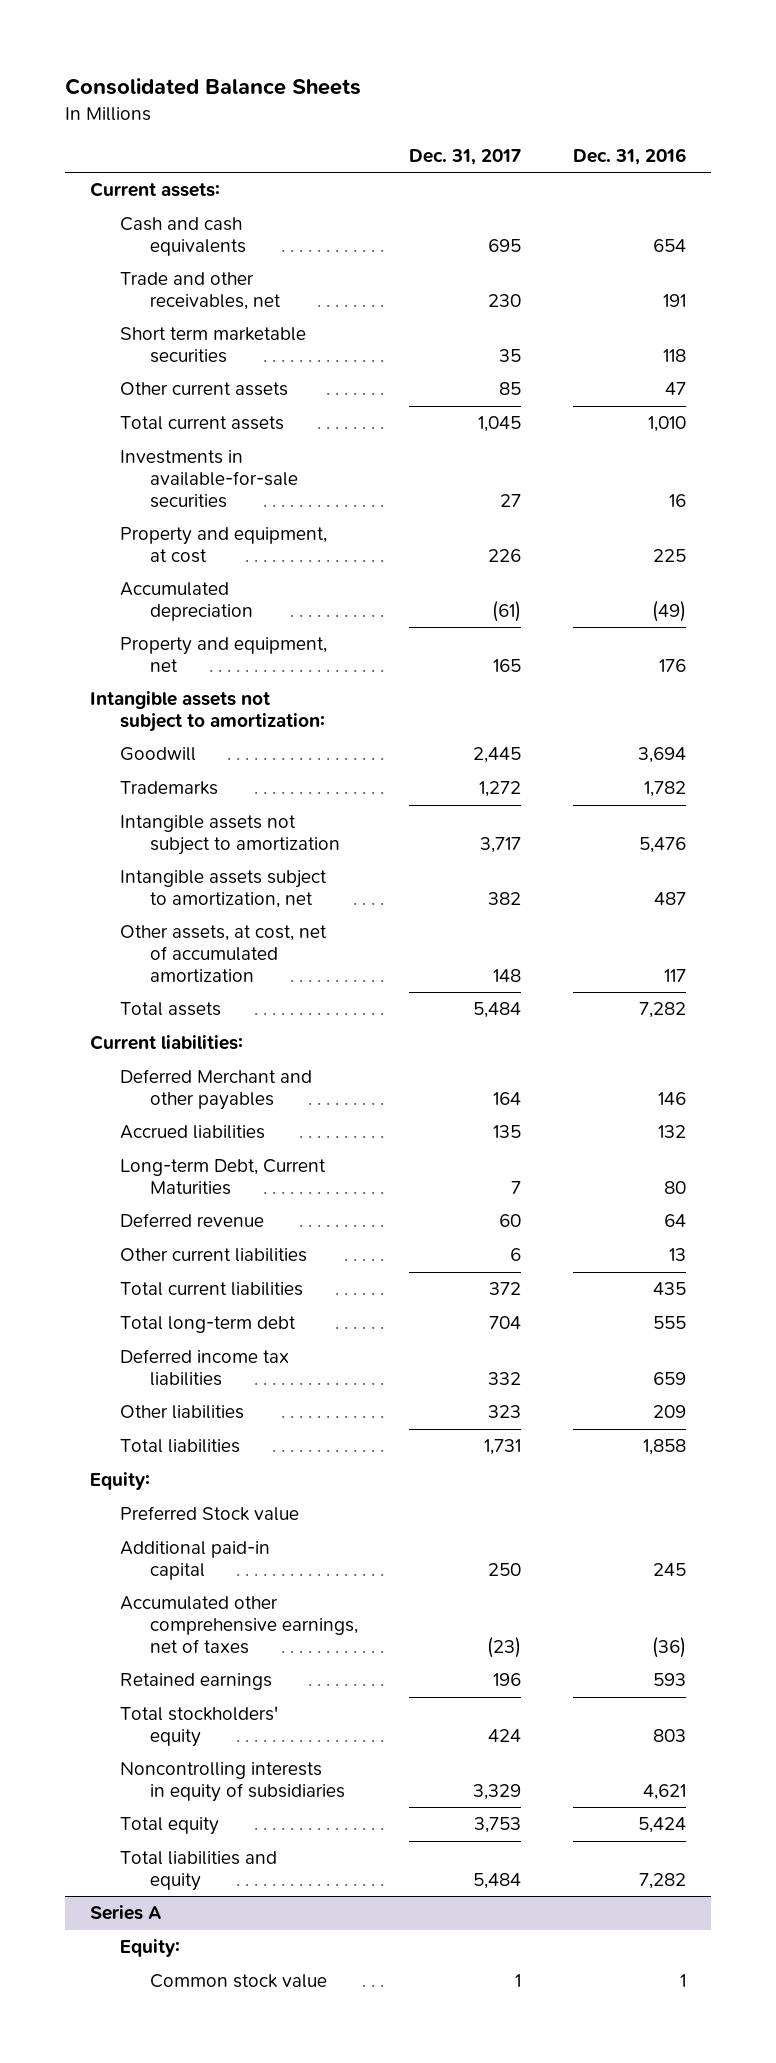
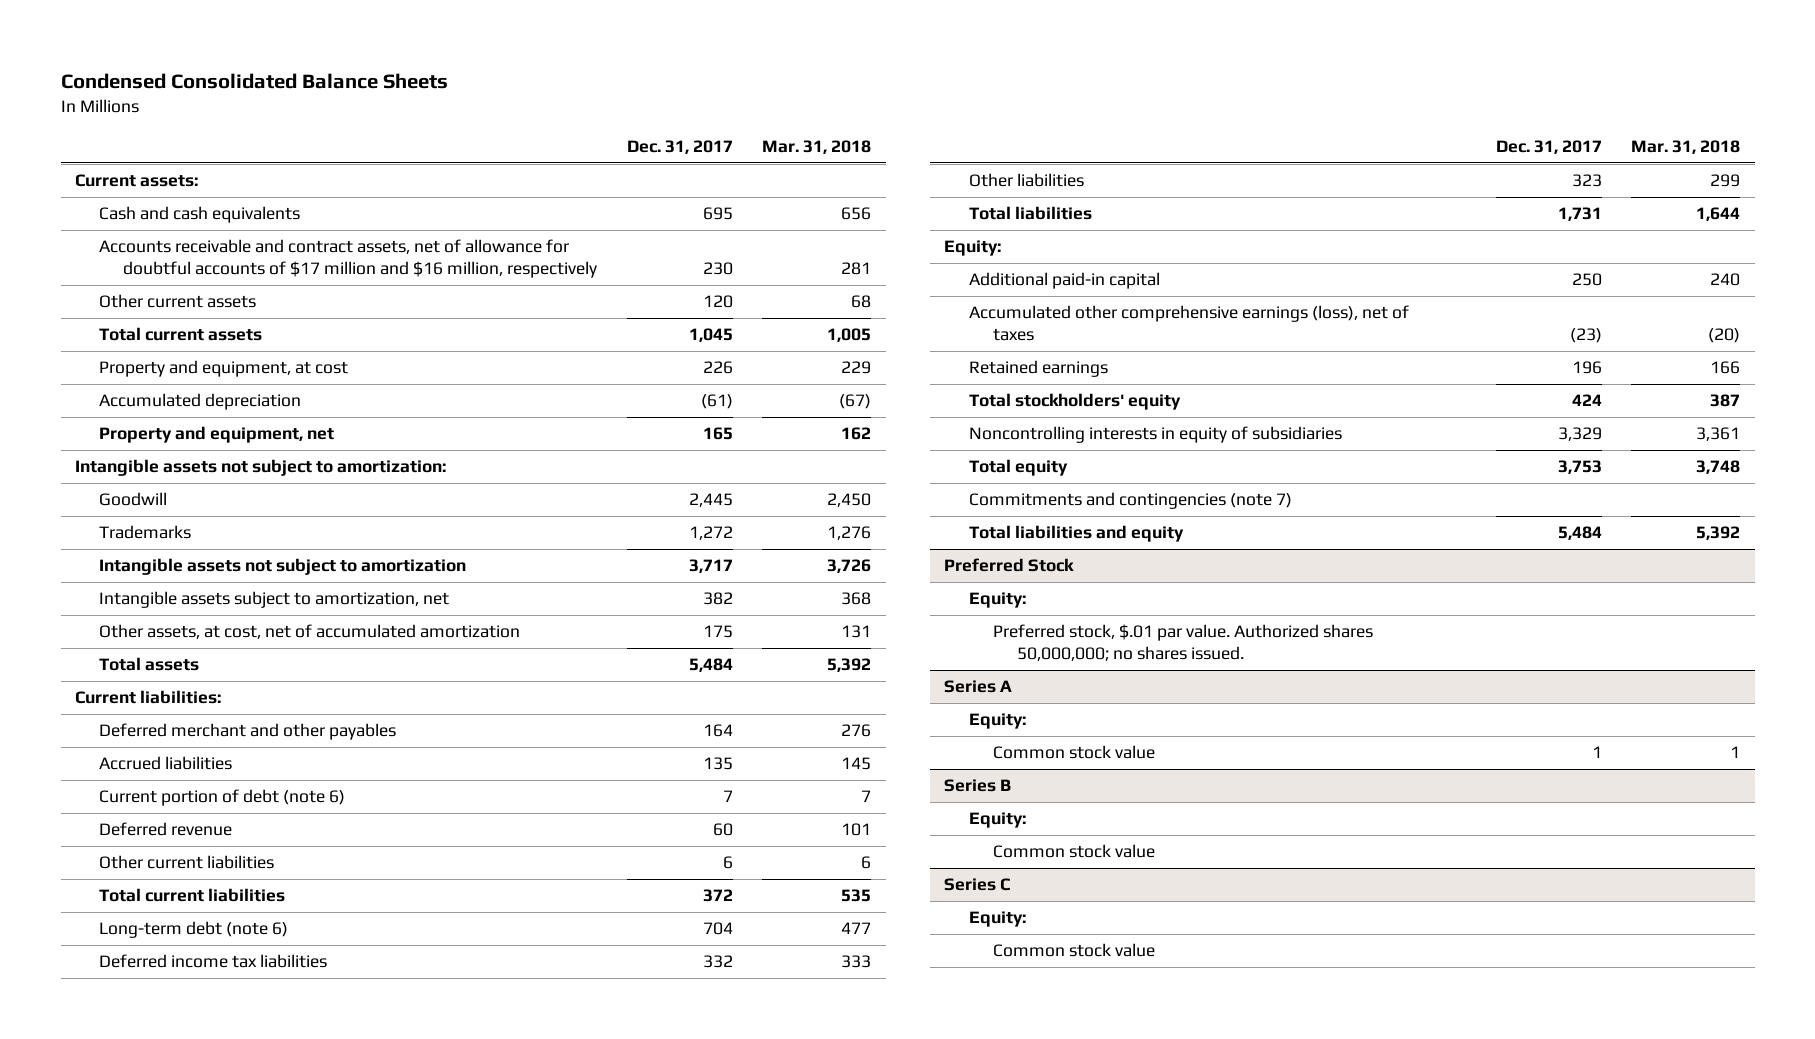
[64,78,361,96] Consolidated Balance Sheets -> [60,72,448,89] Condensed Consolidated Balance Sheets
[572,148,686,166] Dec. 31, 2016 -> none
none -> [762,139,872,154] Mar. 31, 2018
[120,272,282,311] Trade and other receivables, net -> none
[120,327,307,364] Short term marketable securities -> none
none -> [99,239,598,279] Accounts receivable and contract assets, net of allowance for doubtful accounts of $17 million and $16 million, respectively
[499,382,522,396] 85 -> [702,295,733,309] 120
[120,450,299,508] Investments in available-for-sale securities -> none
[493,968,522,982] 148 -> [702,625,733,639] 175
[120,1069,313,1111] Deferred Merchant and other payables -> [99,723,397,741] Deferred merchant and other payables
[120,1159,327,1196] Long-term Debt, Current Maturities -> [99,789,346,807] Current portion of debt (note 6)
[120,1316,297,1334] Total long-term debt -> [99,921,289,939] Long-term debt (note 6)
[120,1506,300,1522] Preferred Stock value -> none
[120,1596,359,1654] Accumulated other comprehensive earnings, net of taxes -> [968,305,1409,342] Accumulated other comprehensive earnings (loss), net of taxes
none -> [968,492,1292,510] Commitments and contingencies (note 7)
none -> [944,558,1075,573] Preferred Stock
none -> [968,592,1026,609] Equity:
none -> [992,624,1373,662] Preferred stock, $.01 par value. Authorized shares 50,000,000; no shares issued.
none -> [944,779,1012,793] Series B
none -> [968,812,1026,829] Equity:
none -> [992,844,1155,859] Common stock value
none -> [944,878,1011,892] Series C
none -> [968,911,1026,928] Equity:
none -> [992,943,1155,958] Common stock value

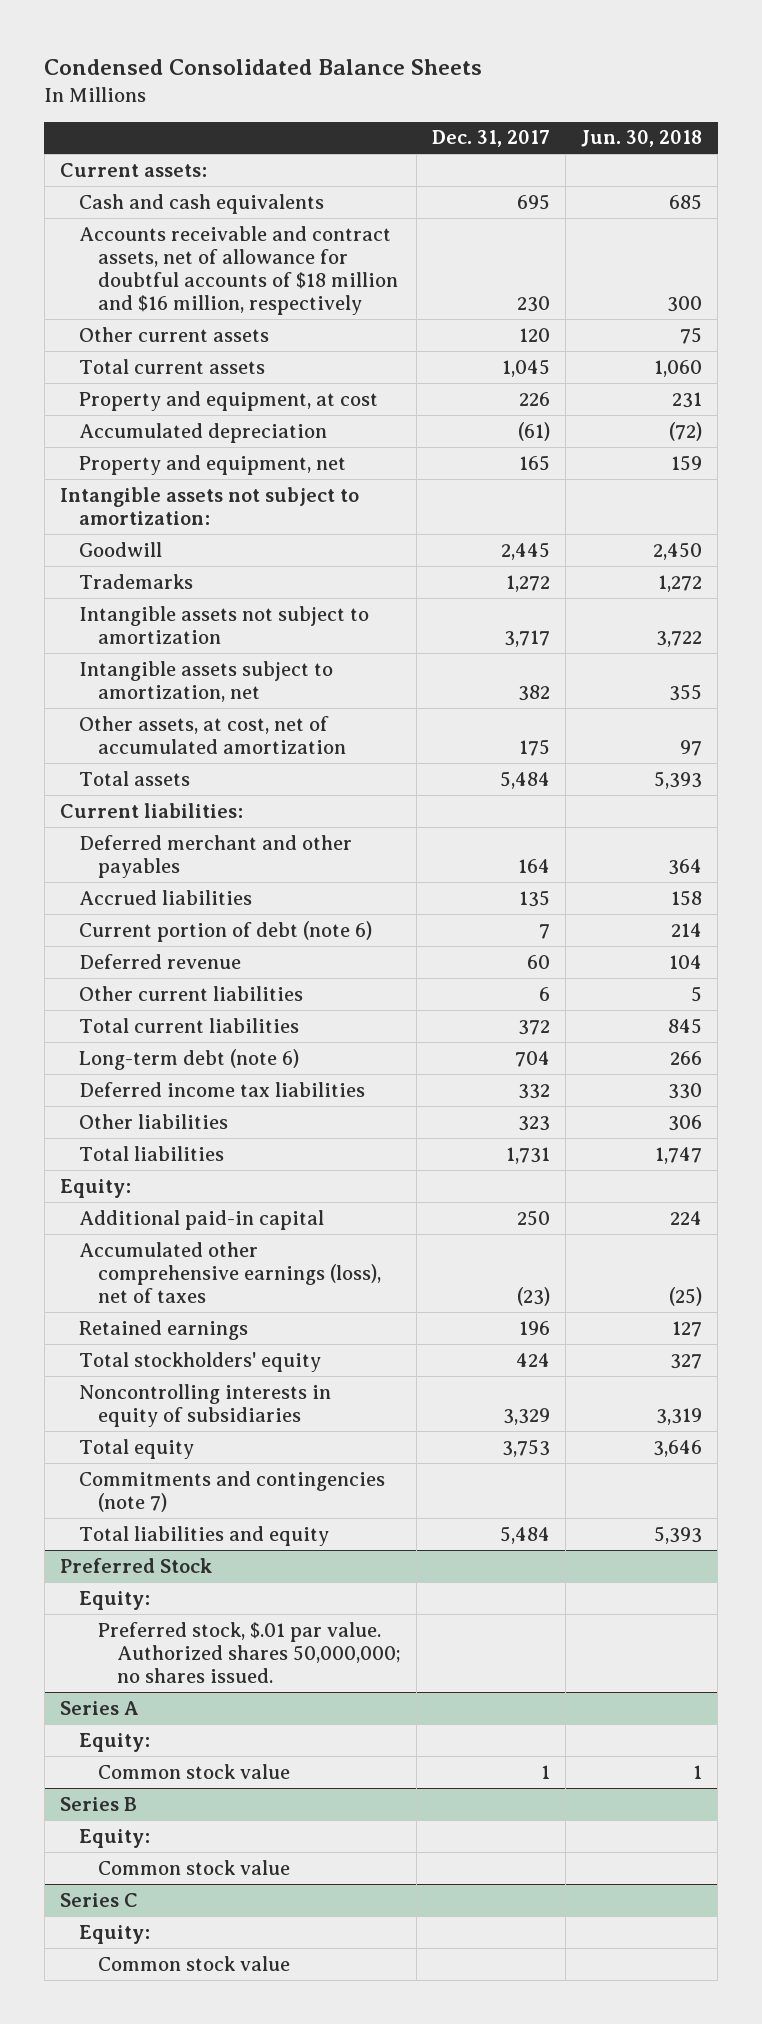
[762,139,872,154] Mar. 31, 2018 -> none
none -> [581,130,703,148] Jun. 30, 2018
[99,239,598,279] Accounts receivable and contract assets, net of allowance for doubtful accounts of $17 million and $16 million, respectively -> [78,225,398,315] Accounts receivable and contract assets, net of allowance for doubtful accounts of $18 million and $16 million, respectively

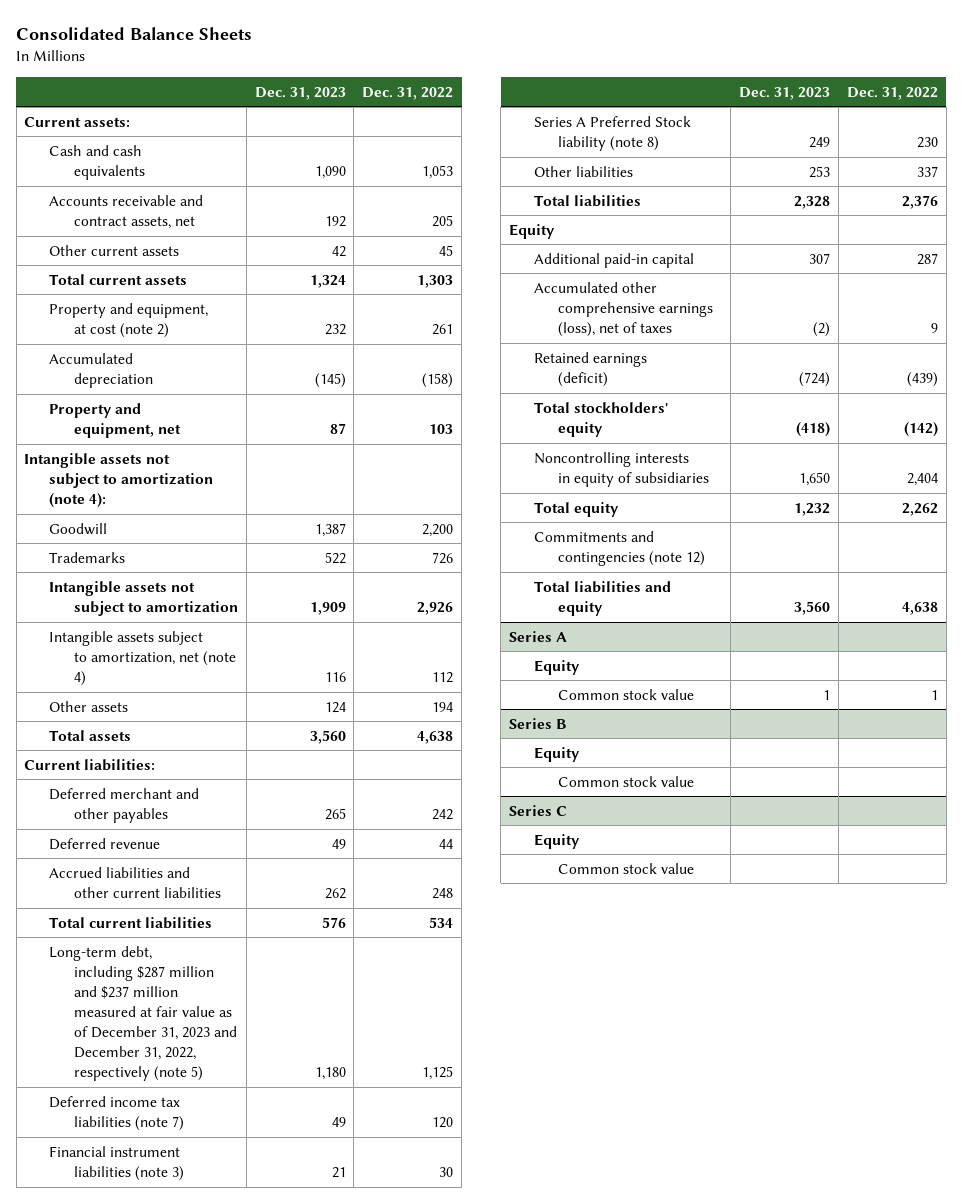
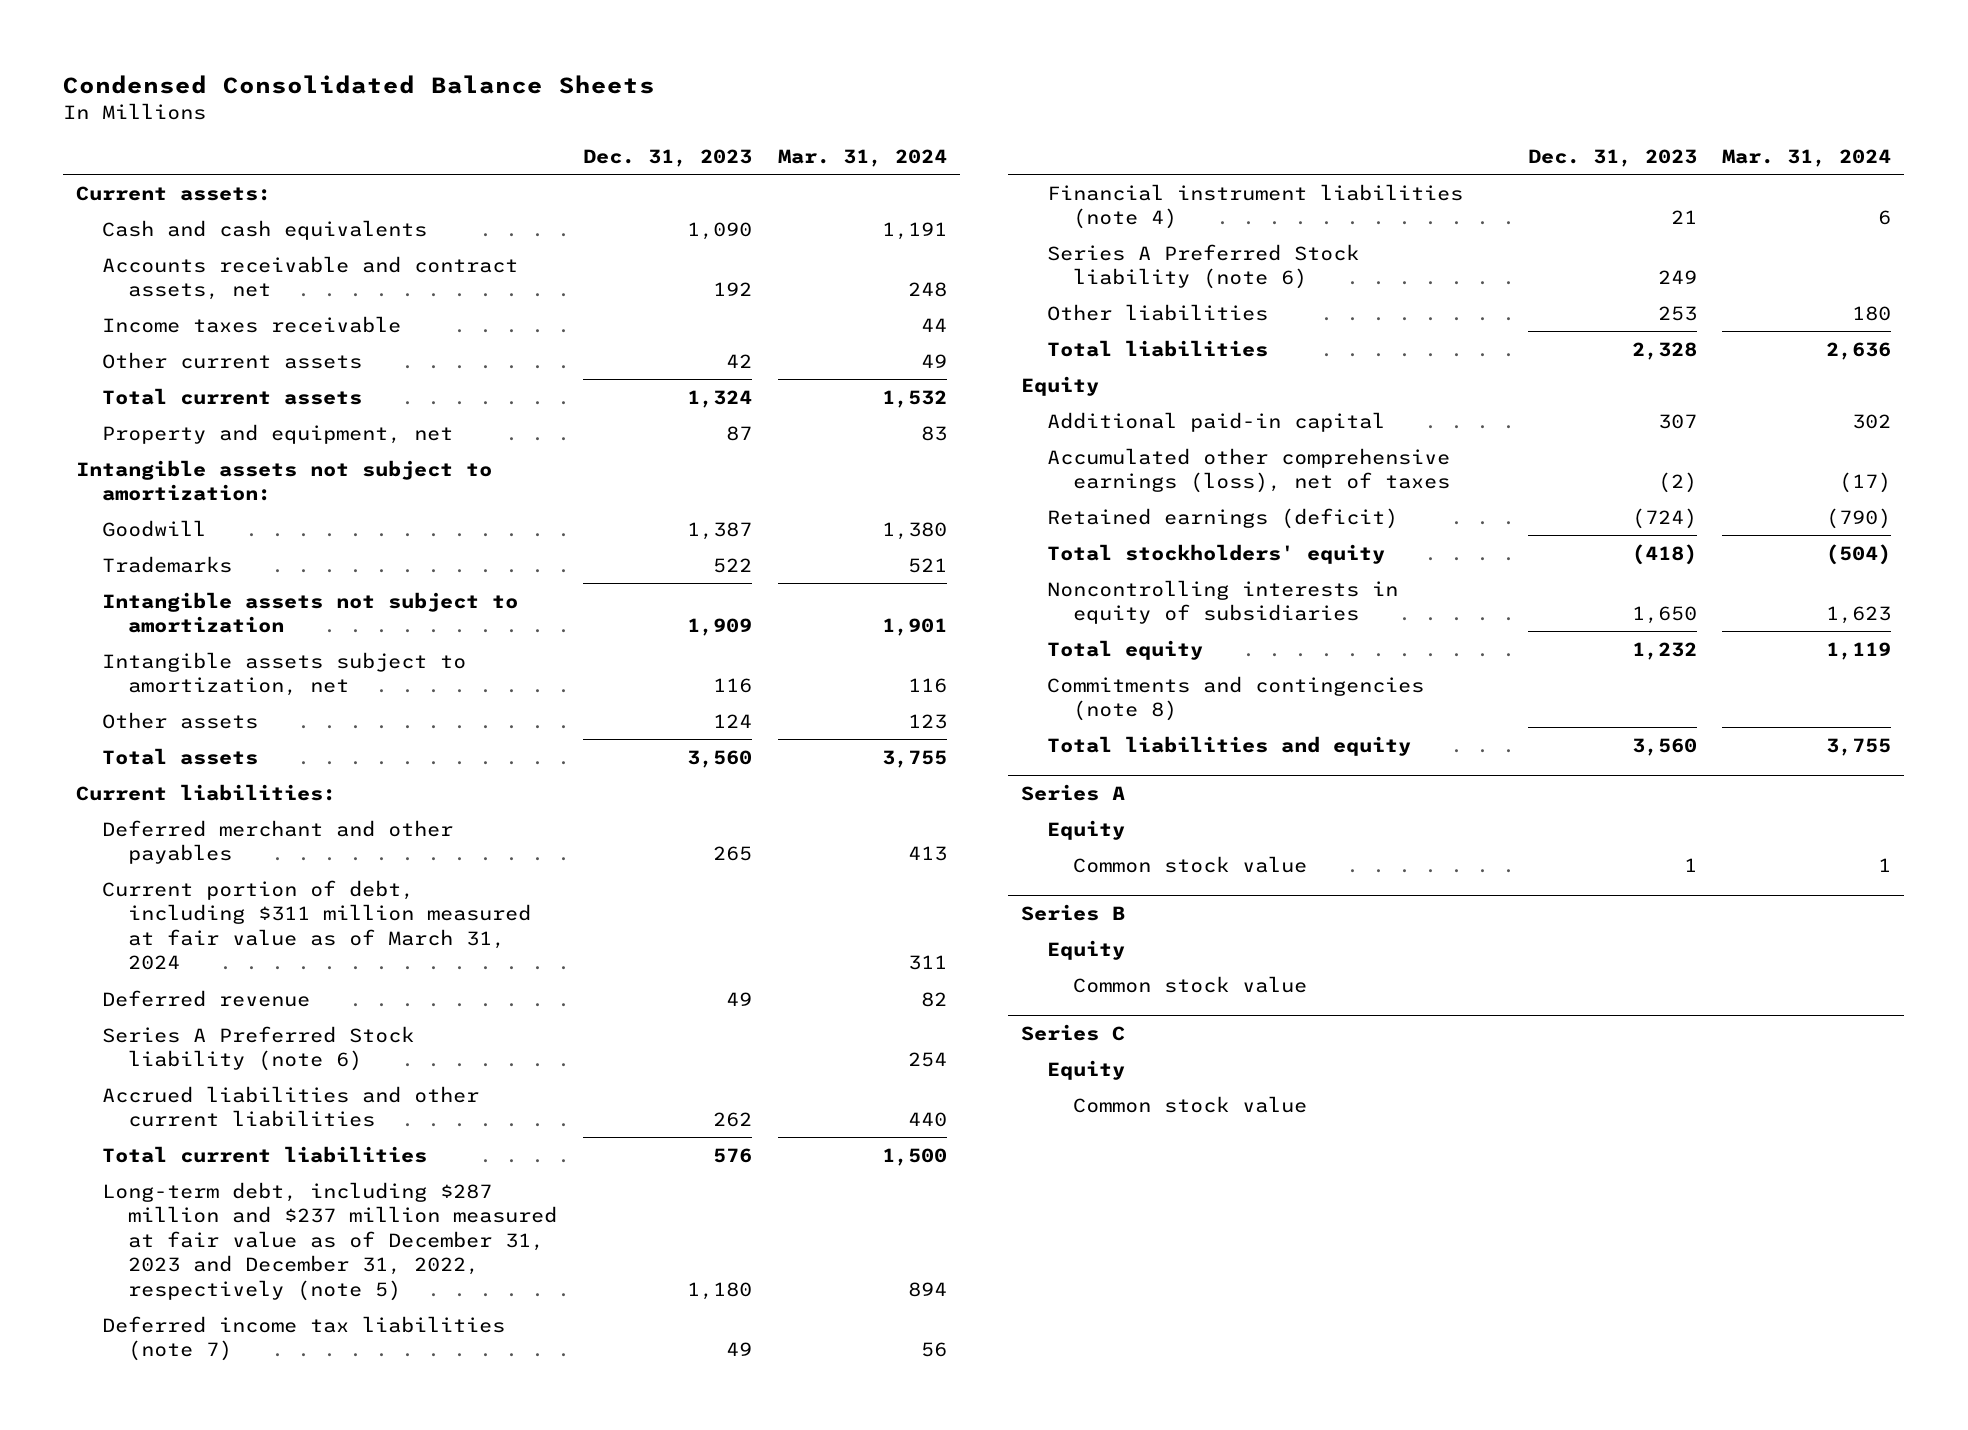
[16,27,253,41] Consolidated Balance Sheets -> [63,75,656,95] Condensed Consolidated Balance Sheets
[362,86,454,100] Dec. 31, 2022 -> none
none -> [777,149,947,168] Mar. 31, 2024
none -> [102,315,402,333] Income taxes receivable
[49,302,209,338] Property and equipment, at cost (note 2) -> none
[49,352,153,388] Accumulated depreciation -> none
[24,452,214,508] Intangible assets not subject to amortization (note 4): -> [76,459,493,502] Intangible assets not subject to amortization:
[49,630,236,686] Intangible assets subject to amortization, net (note 4) -> [102,651,467,697] Intangible assets subject to amortization, net
none -> [102,879,532,971] Current portion of debt, including $311 million measured at fair value as of March 31, 2024
none -> [102,1025,415,1072] Series A Preferred Stock liability (note 6)
[49,1145,184,1181] Financial instrument liabilities (note 3) -> [1046,183,1463,230] Financial instrument liabilities (note 4)
[533,115,691,151] Series A Preferred Stock liability (note 8) -> [1046,243,1359,290] Series A Preferred Stock liability (note 6)
[533,530,706,566] Commitments and contingencies (note 12) -> [1046,675,1424,722] Commitments and contingencies (note 8)

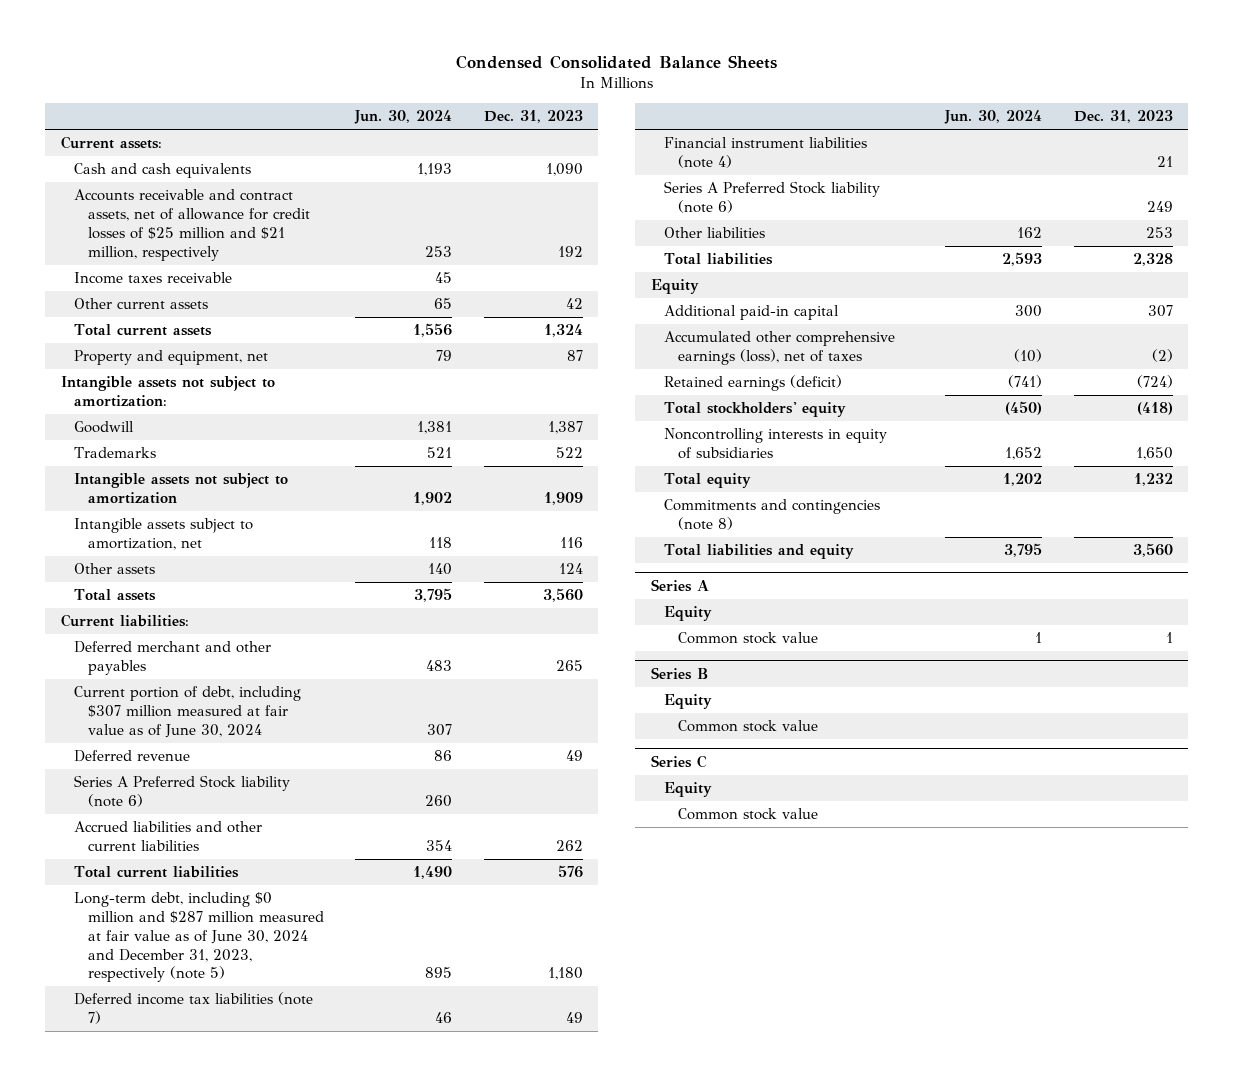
[777,149,947,168] Mar. 31, 2024 -> none
none -> [354,110,453,125] Jun. 30, 2024
[102,255,519,301] Accounts receivable and contract assets, net -> [74,189,311,261] Accounts receivable and contract assets, net of allowance for credit losses of $25 million and $21 million, respectively
[102,879,532,971] Current portion of debt, including $311 million measured at fair value as of March 31, 2024 -> [74,686,302,738] Current portion of debt, including $307 million measured at fair value as of June 30, 2024
[102,1181,558,1301] Long-term debt, including $287 million and $237 million measured at fair value as of December 31, 2023 and December 31, 2022, respectively (note 5) -> [74,892,325,983] Long-term debt, including $0 million and $287 million measured at fair value as of June 30, 2024 and December 31, 2023, respectively (note 5)

